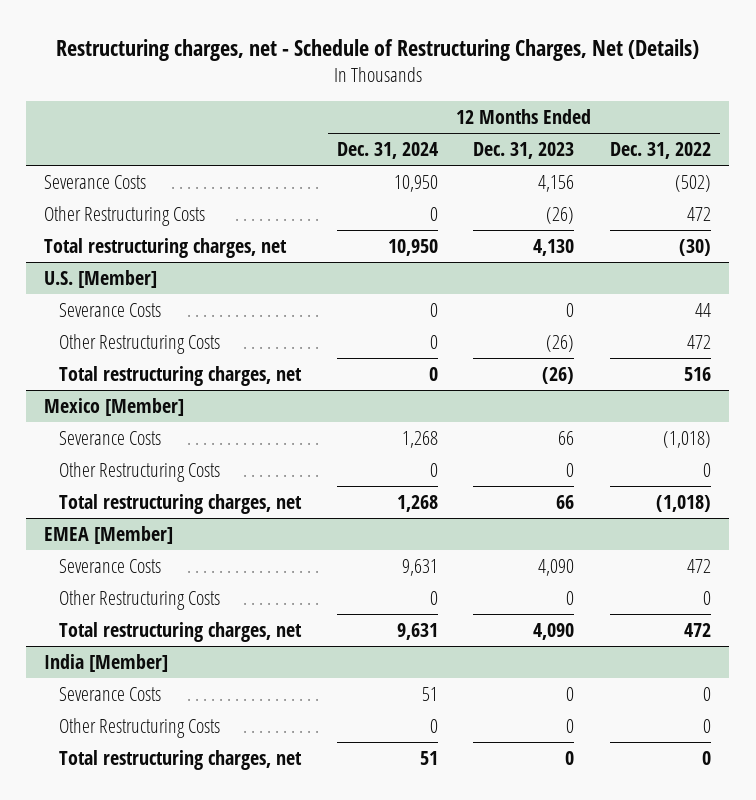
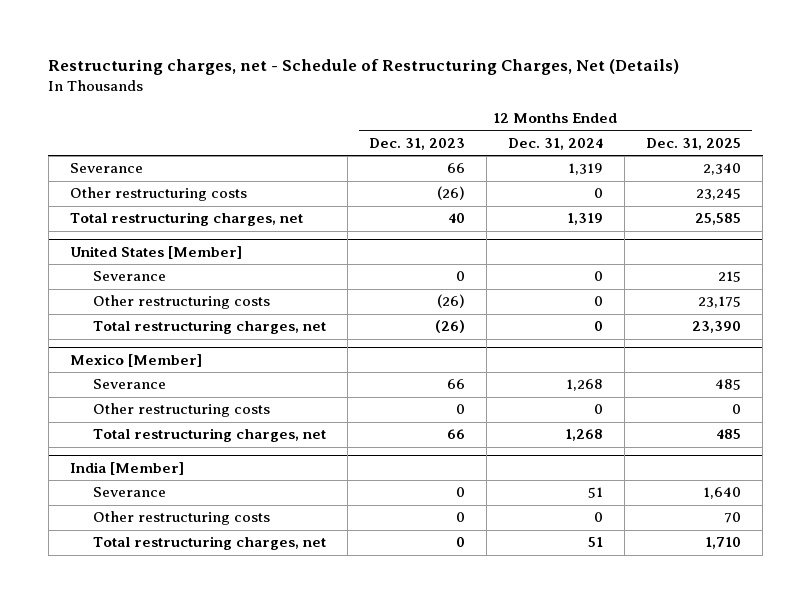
[610,141,712,159] Dec. 31, 2022 -> none
none -> [646,137,742,150] Dec. 31, 2025
[44,174,147,189] Severance Costs -> [69,163,143,174] Severance
[393,174,438,192] 10,950 -> [568,163,604,176] 1,319
[538,174,575,192] 4,156 -> [447,163,466,174] 66
[44,205,206,226] Other Restructuring Costs -> [69,187,247,202] Other restructuring costs
[387,238,438,256] 10,950 -> [567,213,604,226] 1,319
[533,238,575,256] 4,130 -> [448,213,466,224] 40
[44,269,158,288] U.S. [Member] -> [69,246,242,260] United States [Member]
[58,302,161,317] Severance Costs -> [93,271,167,282] Severance
[58,333,220,354] Other Restructuring Costs -> [93,295,271,310] Other restructuring costs
[58,430,161,445] Severance Costs -> [93,379,167,390] Severance
[58,461,220,482] Other Restructuring Costs -> [93,403,271,418] Other restructuring costs
[44,525,174,544] EMEA [Member] -> none
[58,558,161,573] Severance Costs -> none
[58,589,220,610] Other Restructuring Costs -> none
[58,621,302,642] Total restructuring charges, net -> none
[58,686,161,701] Severance Costs -> [93,487,167,498] Severance
[58,717,220,738] Other Restructuring Costs -> [93,511,271,526] Other restructuring costs

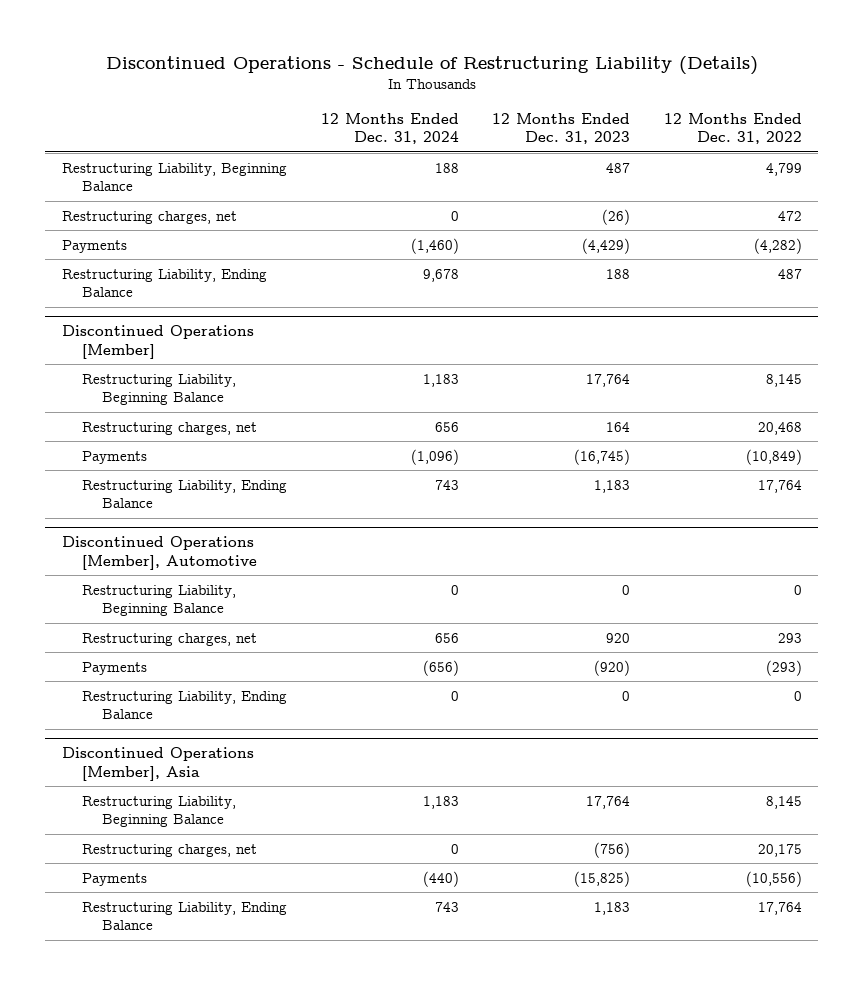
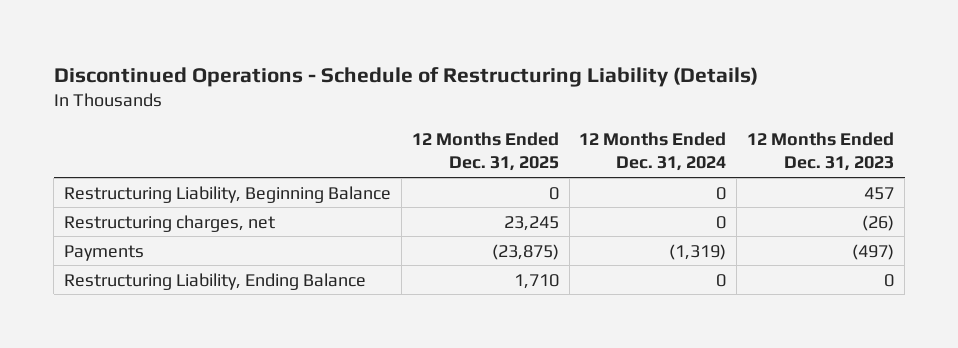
[663,112,802,145] 12 Months Ended Dec. 31, 2022 -> none
none -> [411,132,559,172] 12 Months Ended Dec. 31, 2025
[434,162,459,173] 188 -> [716,186,727,200] 0
[606,162,631,173] 487 -> [864,186,895,200] 457
[61,268,267,298] Restructuring Liability, Ending Balance -> none
[61,325,254,359] Discontinued Operations [Member] -> none
[82,373,237,406] Restructuring Liability, Beginning Balance -> none
[82,421,258,435] Restructuring charges, net -> none
[82,450,148,464] Payments -> none
[82,479,288,509] Restructuring Liability, Ending Balance -> none
[61,536,258,570] Discontinued Operations [Member], Automotive -> none
[82,584,237,617] Restructuring Liability, Beginning Balance -> none
[82,632,258,646] Restructuring charges, net -> none
[82,661,148,675] Payments -> none
[410,237,459,254] (1,460) -> [669,243,727,260] (1,319)
[582,237,631,254] (4,429) -> [852,243,895,260] (497)
[61,747,254,781] Discontinued Operations [Member], Asia -> none
[82,795,237,828] Restructuring Liability, Beginning Balance -> none
[82,843,258,857] Restructuring charges, net -> none
[82,872,148,886] Payments -> none
[82,901,288,931] Restructuring Liability, Ending Balance -> none

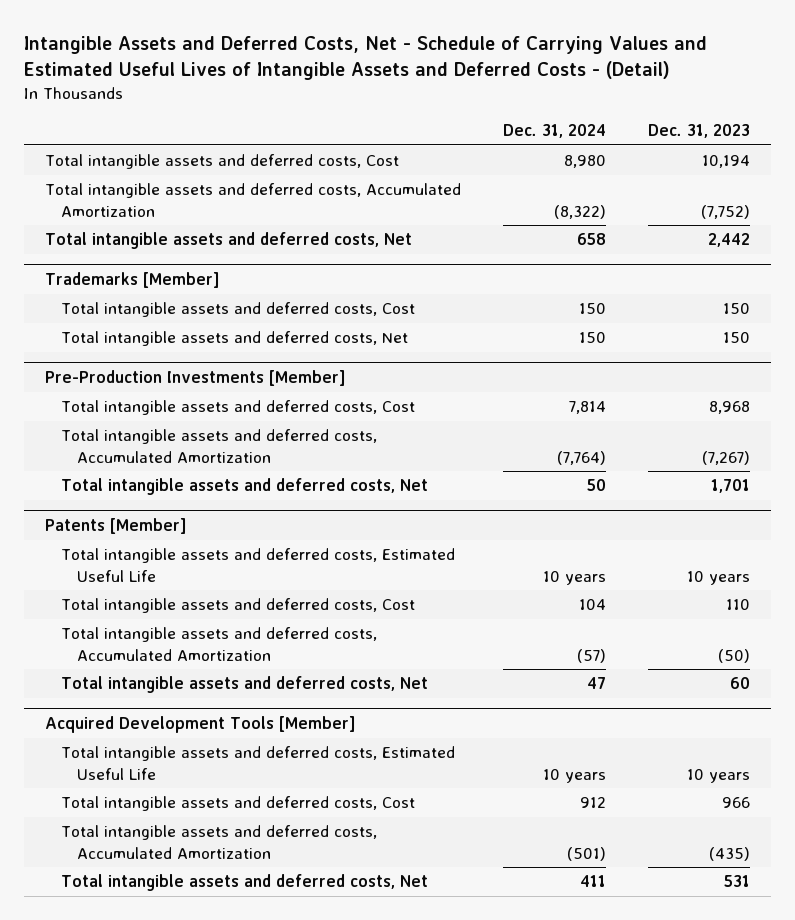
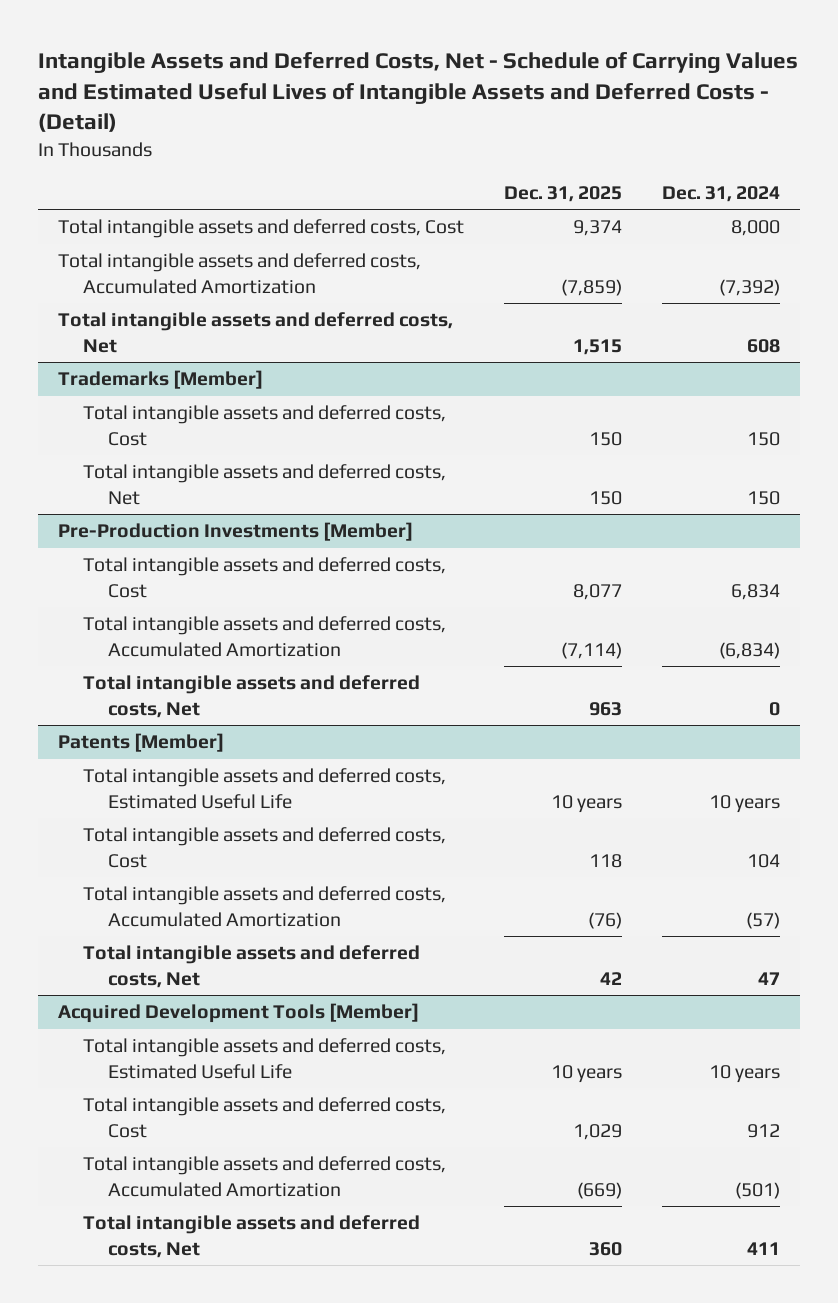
[648,123,751,138] Dec. 31, 2023 -> none
none -> [504,185,623,202] Dec. 31, 2025
[564,155,607,169] 8,980 -> [731,220,781,237] 8,000
[554,204,607,219] (8,322) -> [719,278,781,296] (7,392)
[577,233,607,246] 658 -> [747,338,781,353] 608
[569,401,607,415] 7,814 -> [731,583,781,600] 6,834
[557,450,607,465] (7,764) -> [719,641,781,659] (6,834)
[587,479,607,492] 50 -> [769,701,781,716] 0

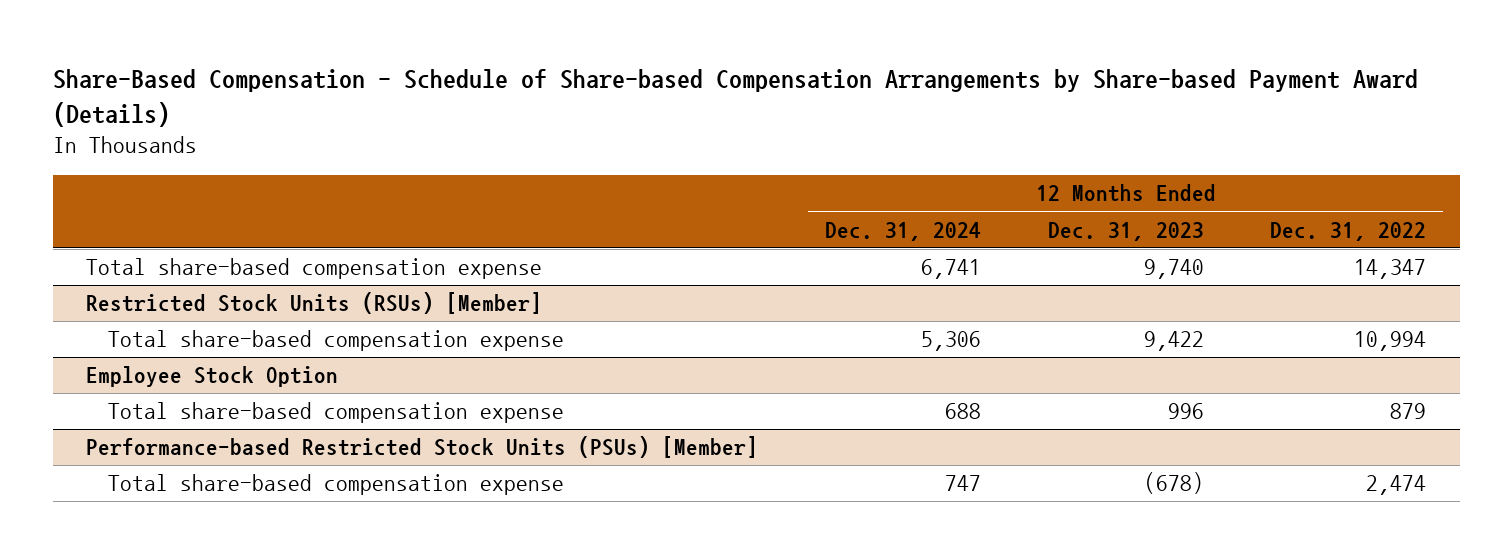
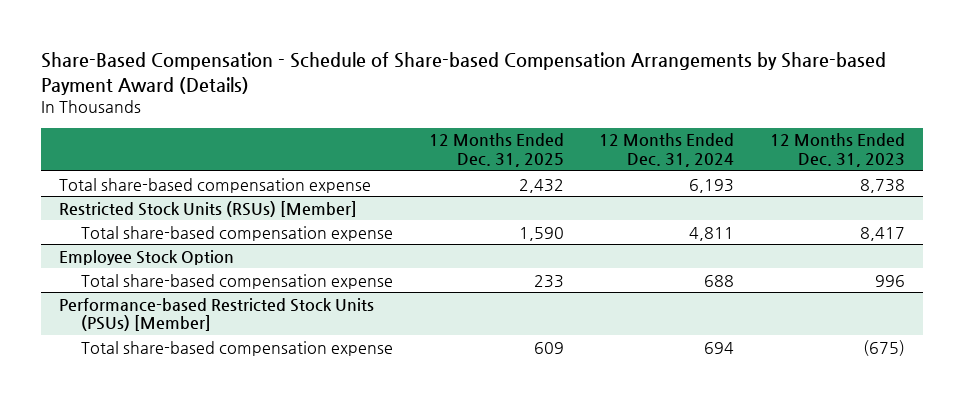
[1270,221,1427,241] Dec. 31, 2022 -> none
none -> [428,133,564,168] 12 Months Ended Dec. 31, 2025
[920,259,981,280] 6,741 -> [689,178,735,193] 6,193
[1143,259,1204,280] 9,740 -> [859,178,905,193] 8,738
[920,331,981,352] 5,306 -> [689,226,735,241] 4,811
[1143,331,1204,352] 9,422 -> [859,226,905,241] 8,417
[944,475,981,492] 747 -> [704,341,735,354] 694
[1143,472,1204,495] (678) -> [862,339,905,356] (675)

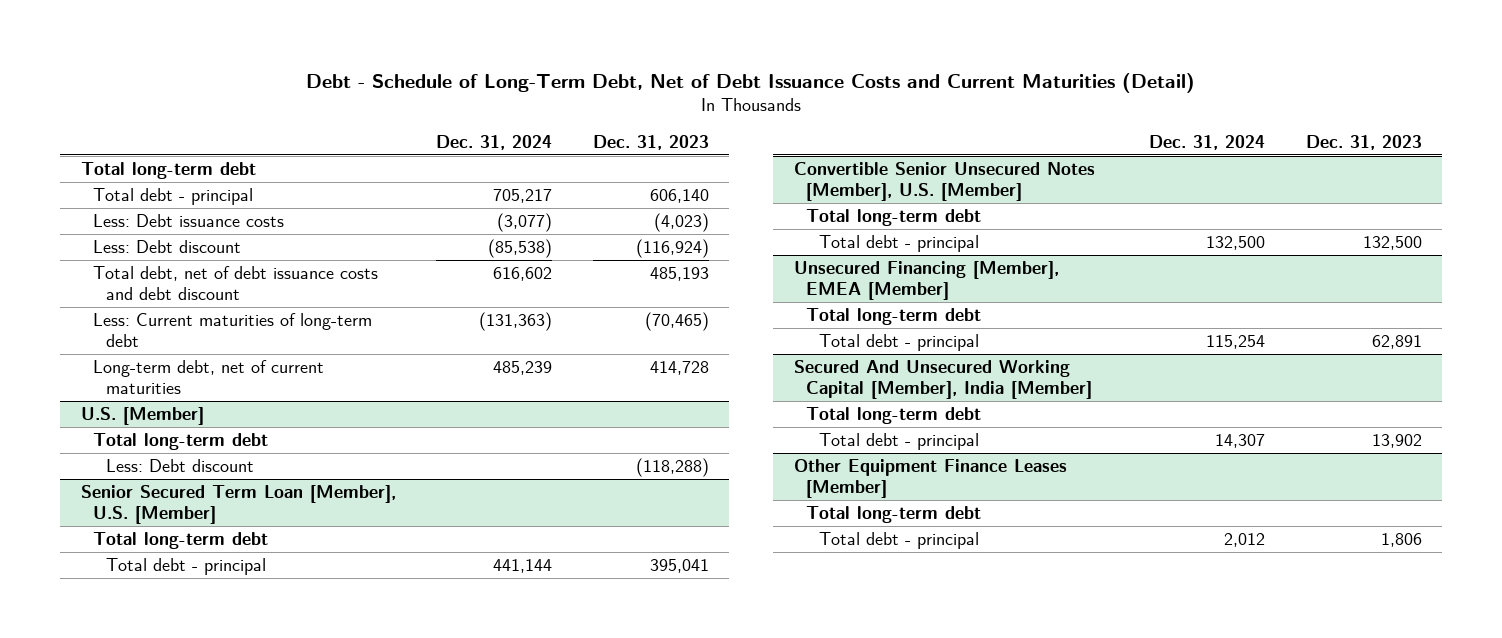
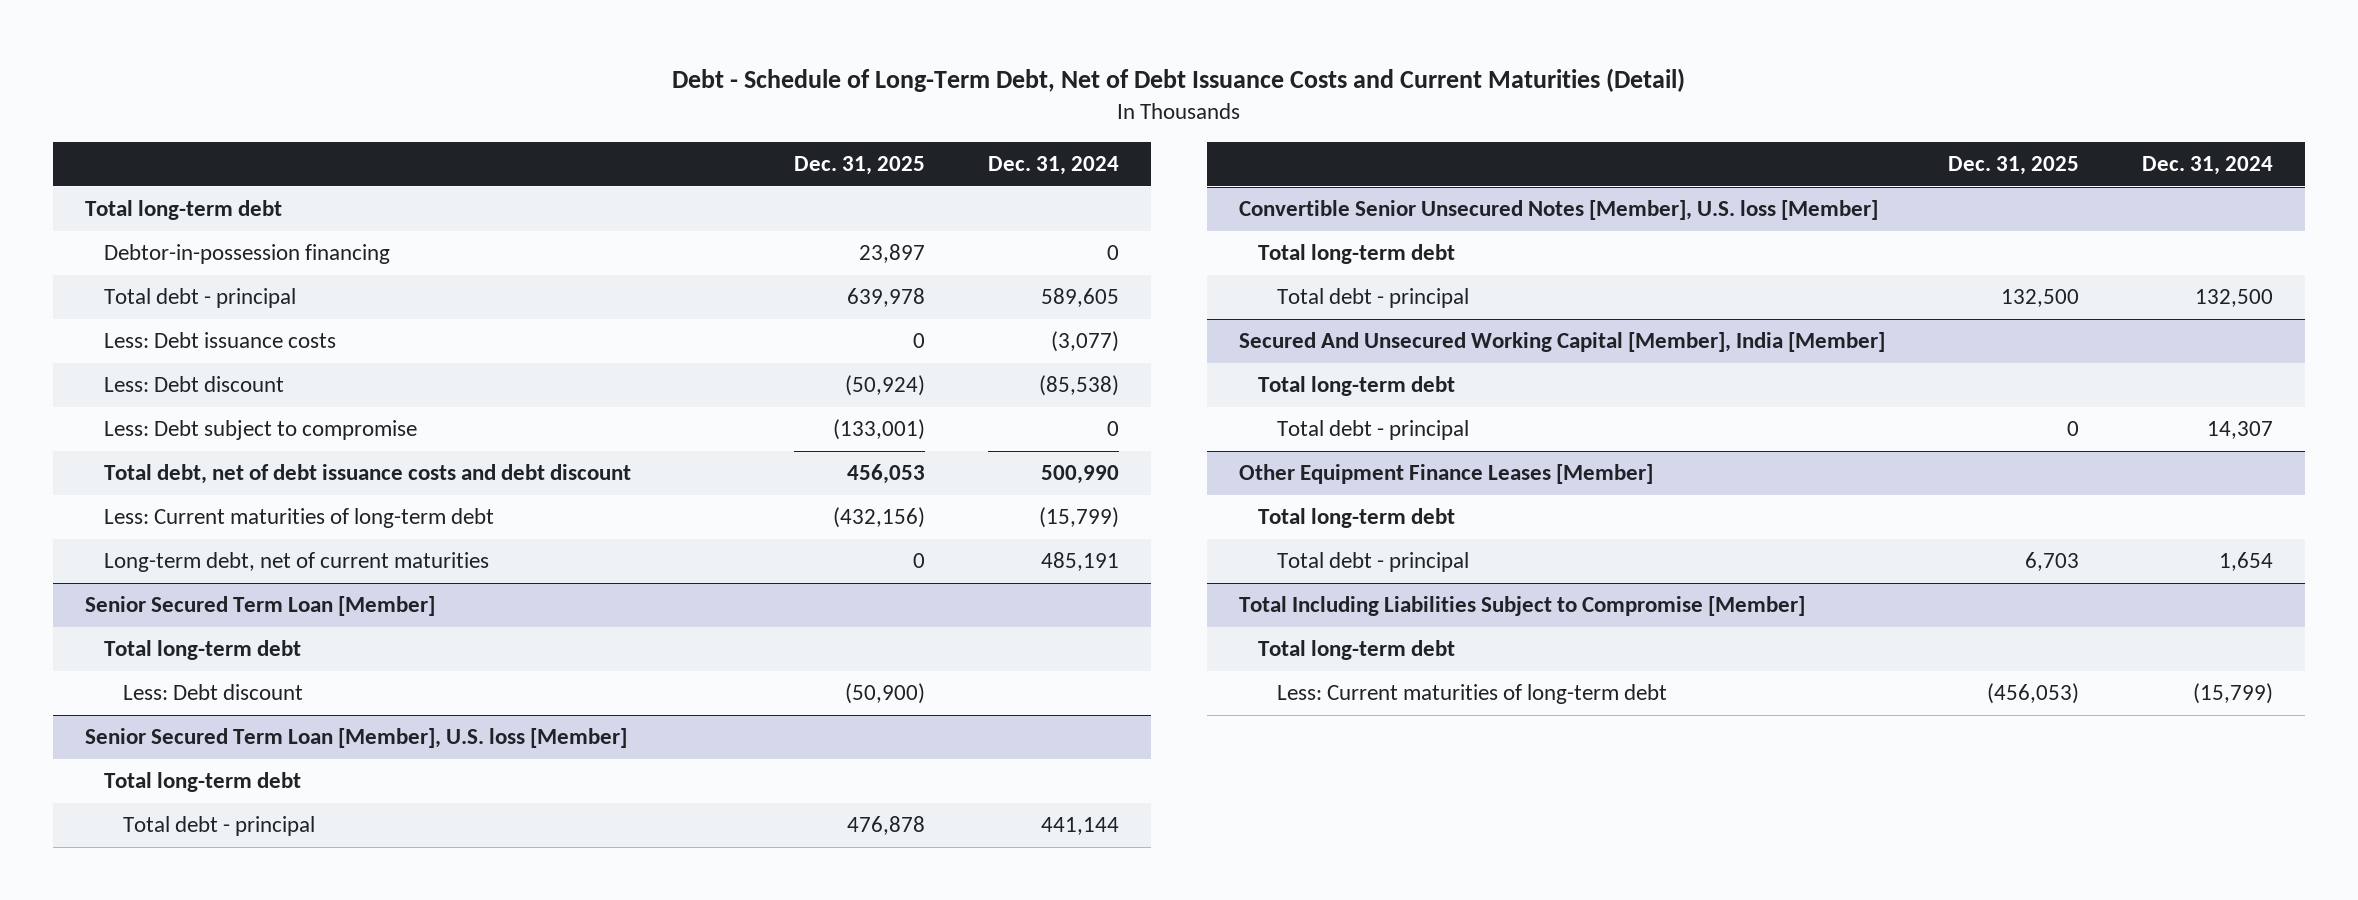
[592,134,709,150] Dec. 31, 2023 -> none
none -> [793,155,925,175] Dec. 31, 2025
none -> [103,244,390,265] Debtor-in-possession financing
[493,189,553,204] 705,217 -> [1040,288,1119,308] 589,605
[80,407,204,426] U.S. [Member] -> none
none -> [103,420,417,441] Less: Debt subject to compromise
[493,267,553,282] 616,602 -> [1040,465,1119,485] 500,990
[479,312,553,332] (131,363) -> [1038,507,1119,529] (15,799)
[493,361,553,376] 485,239 -> [1040,552,1119,572] 485,191
none -> [84,596,435,617] Senior Secured Term Loan [Member]
[80,485,396,524] Senior Secured Term Loan [Member], U.S. [Member] -> [84,728,627,749] Senior Secured Term Loan [Member], U.S. loss [Member]
[793,162,1095,201] Convertible Senior Unsecured Notes [Member], U.S. [Member] -> [1238,200,1878,221] Convertible Senior Unsecured Notes [Member], U.S. loss [Member]
[793,261,1059,300] Unsecured Financing [Member], EMEA [Member] -> none
[806,308,982,326] Total long-term debt -> none
[818,334,979,352] Total debt - principal -> none
[1224,533,1266,548] 2,012 -> [2219,552,2274,572] 1,654
none -> [1238,596,1805,617] Total Including Liabilities Subject to Compromise [Member]
none -> [1258,640,1456,661] Total long-term debt
none -> [1277,684,1668,705] Less: Current maturities of long-term debt

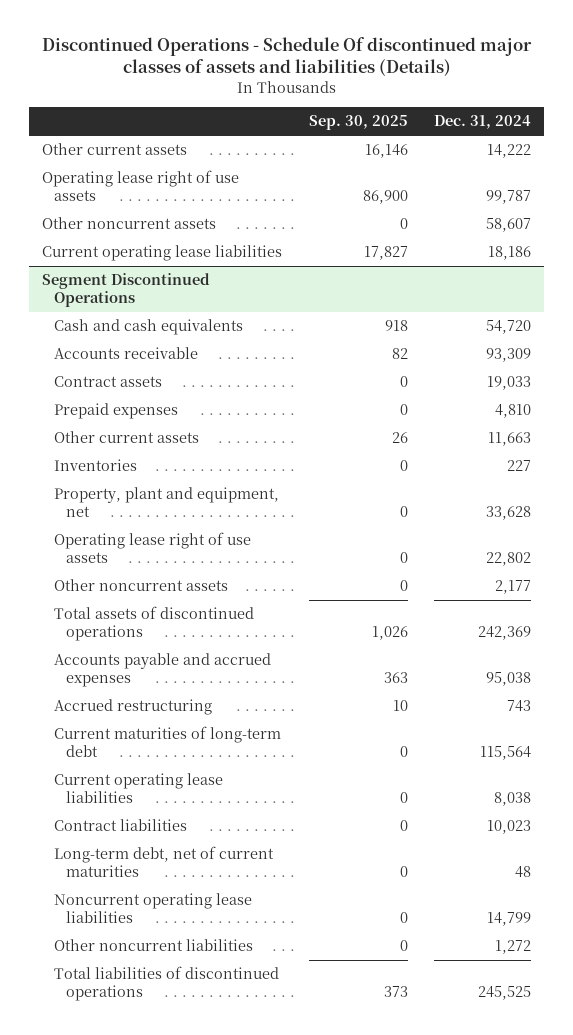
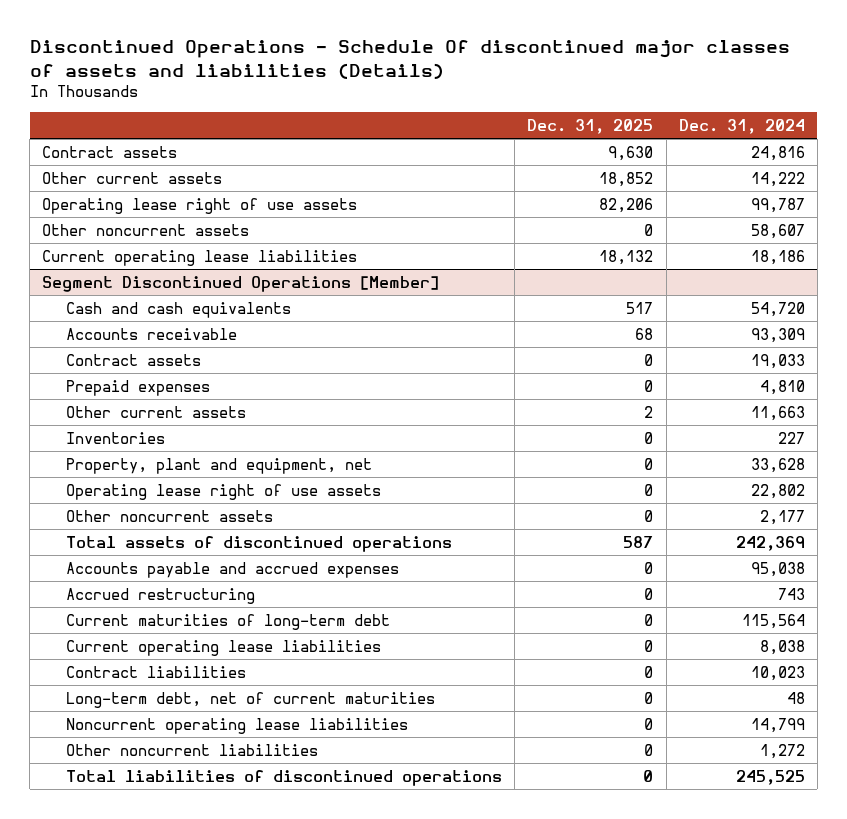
[308,115,408,131] Sep. 30, 2025 -> none
none -> [527,119,654,135] Dec. 31, 2025
none -> [42,145,178,158] Contract assets
[42,273,211,308] Segment Discontinued Operations -> [42,275,440,292] Segment Discontinued Operations [Member]

